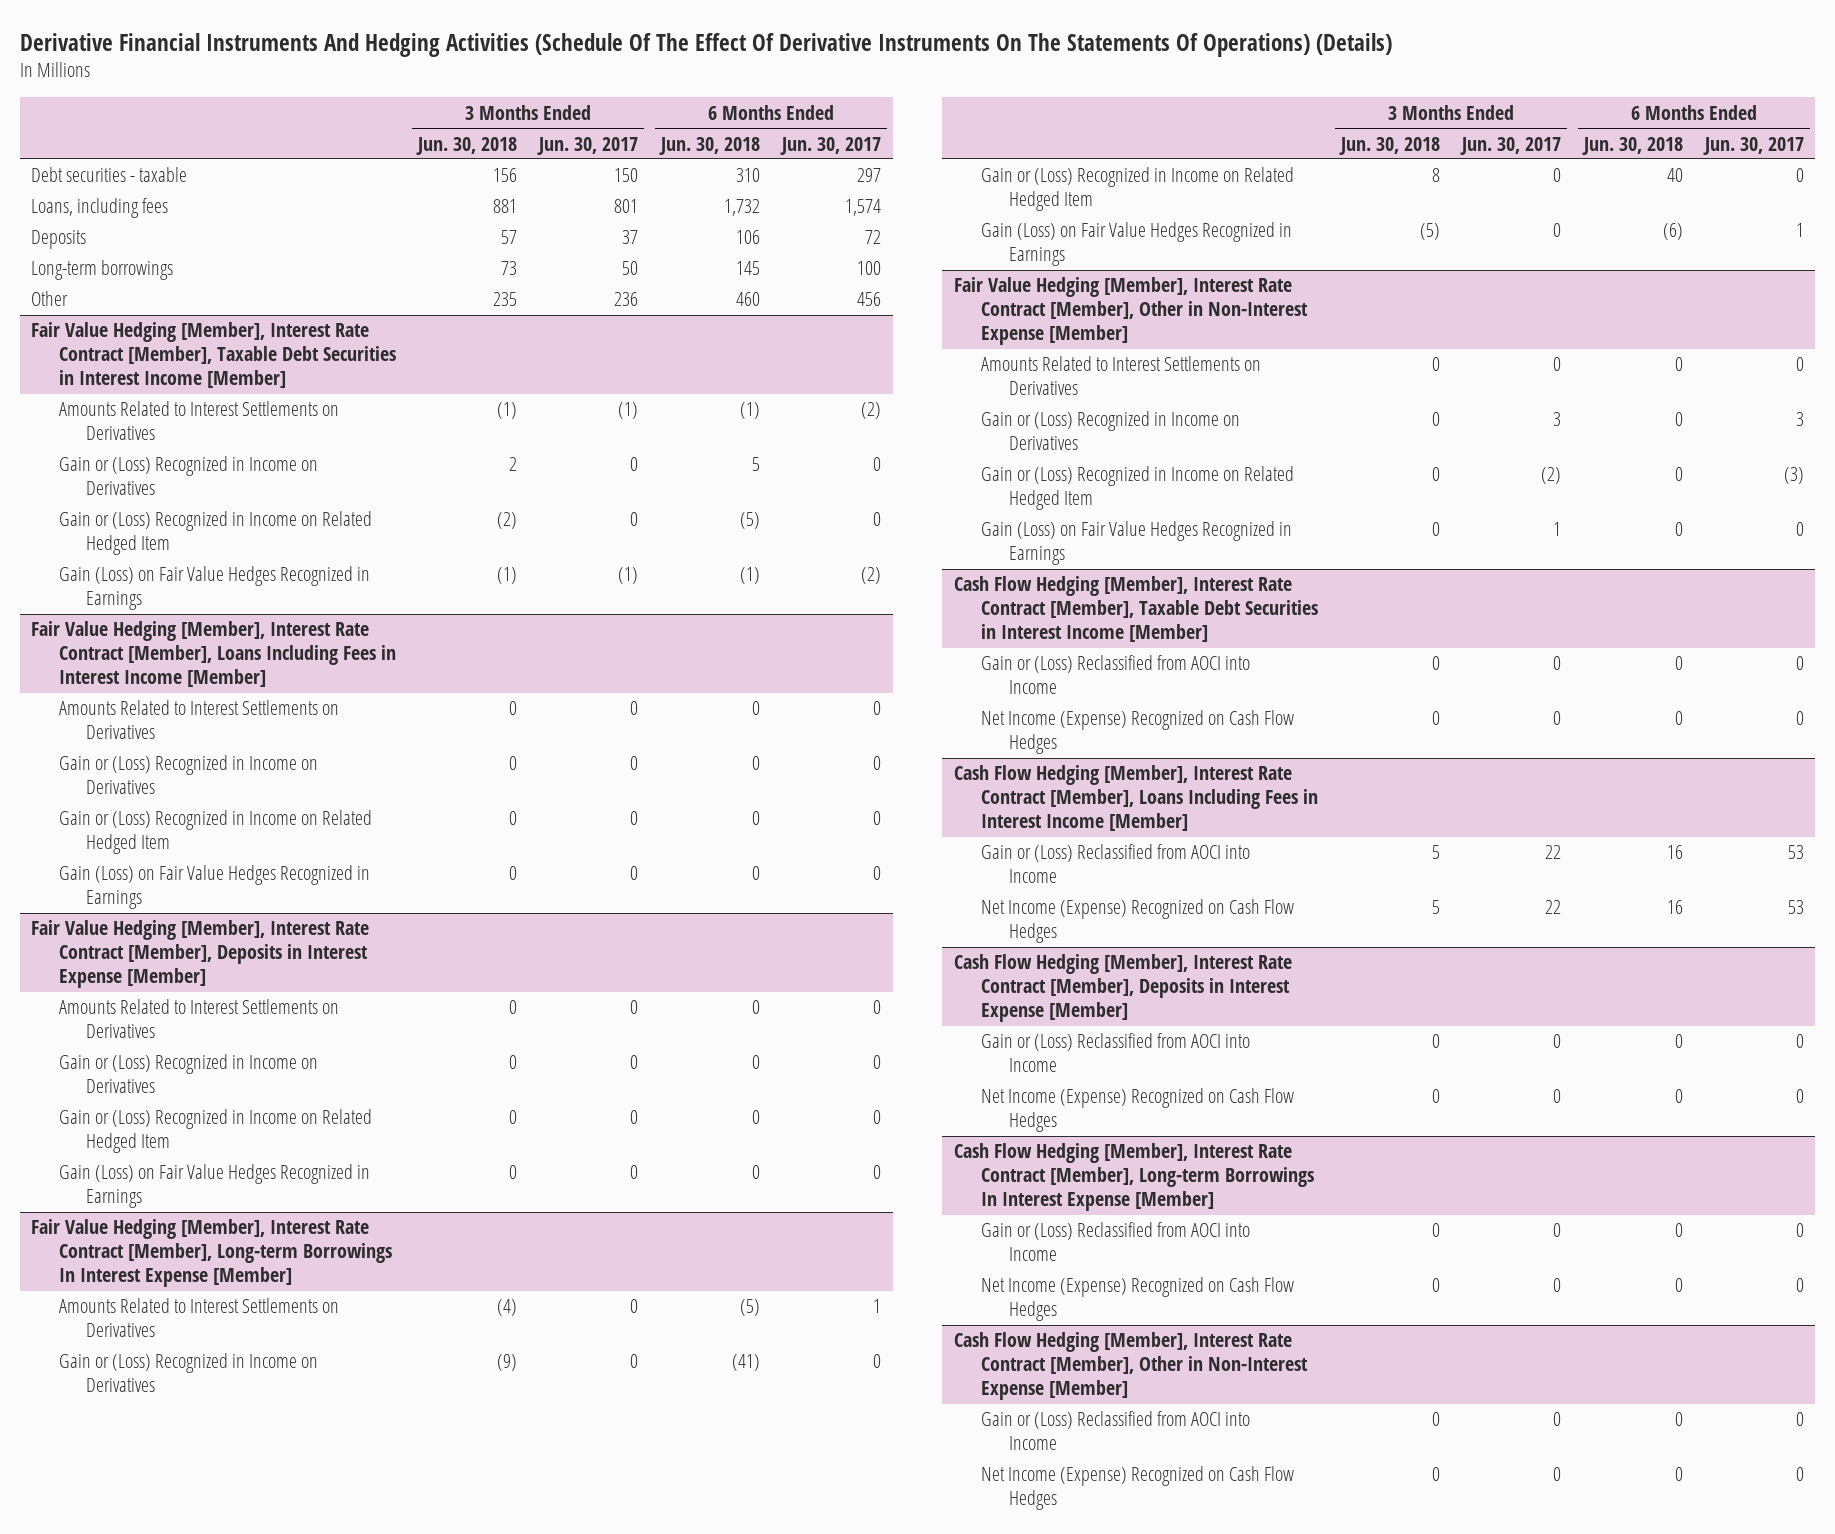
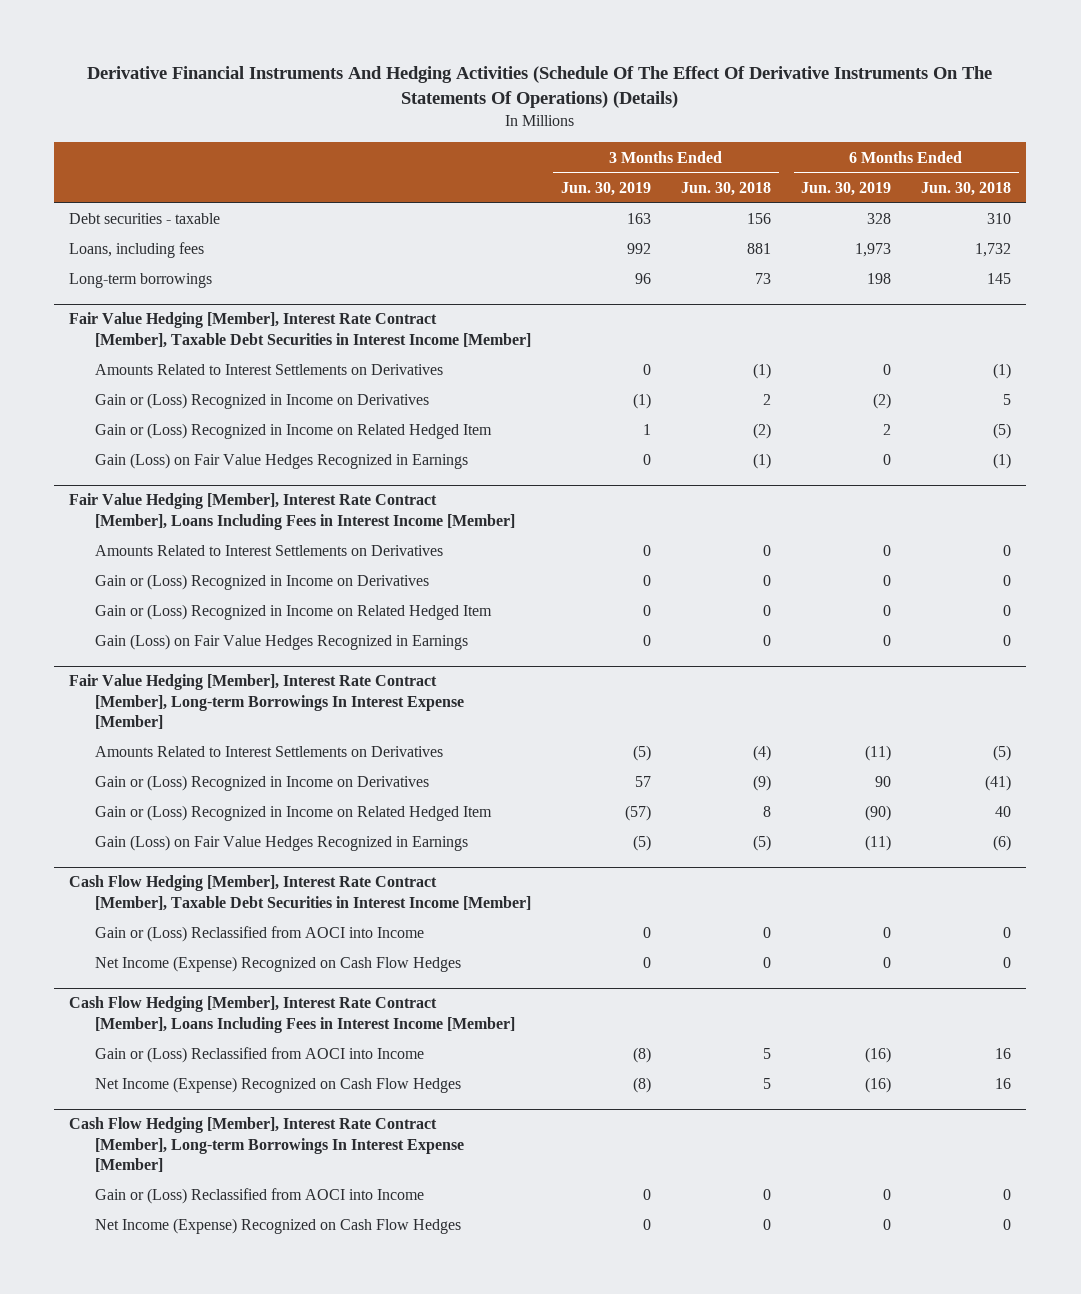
[537,136,639,155] Jun. 30, 2017 -> none
[780,136,882,155] Jun. 30, 2017 -> none
none -> [560,181,651,196] Jun. 30, 2019
none -> [801,181,892,196] Jun. 30, 2019
[30,230,86,250] Deposits -> none
[30,291,68,307] Other -> none
[30,920,369,989] Fair Value Hedging [Member], Interest Rate Contract [Member], Deposits in Interest Expense [Member] -> none
[58,999,339,1039] Amounts Related to Interest Settlements on Derivatives -> none
[58,1054,318,1094] Gain or (Loss) Recognized in Income on Derivatives -> none
[58,1109,372,1154] Gain or (Loss) Recognized in Income on Related Hedged Item -> none
[58,1164,370,1209] Gain (Loss) on Fair Value Hedges Recognized in Earnings -> none
[953,277,1309,346] Fair Value Hedging [Member], Interest Rate Contract [Member], Other in Non-Interest Expense [Member] -> none
[981,356,1262,396] Amounts Related to Interest Settlements on Derivatives -> none
[981,411,1241,451] Gain or (Loss) Recognized in Income on Derivatives -> none
[981,466,1295,511] Gain or (Loss) Recognized in Income on Related Hedged Item -> none
[981,521,1293,566] Gain (Loss) on Fair Value Hedges Recognized in Earnings -> none
[953,954,1292,1023] Cash Flow Hedging [Member], Interest Rate Contract [Member], Deposits in Interest Expense [Member] -> none
[981,1033,1251,1073] Gain or (Loss) Reclassified from AOCI into Income -> none
[981,1088,1295,1133] Net Income (Expense) Recognized on Cash Flow Hedges -> none
[953,1332,1309,1401] Cash Flow Hedging [Member], Interest Rate Contract [Member], Other in Non-Interest Expense [Member] -> none
[981,1411,1251,1451] Gain or (Loss) Reclassified from AOCI into Income -> none
[981,1466,1295,1511] Net Income (Expense) Recognized on Cash Flow Hedges -> none

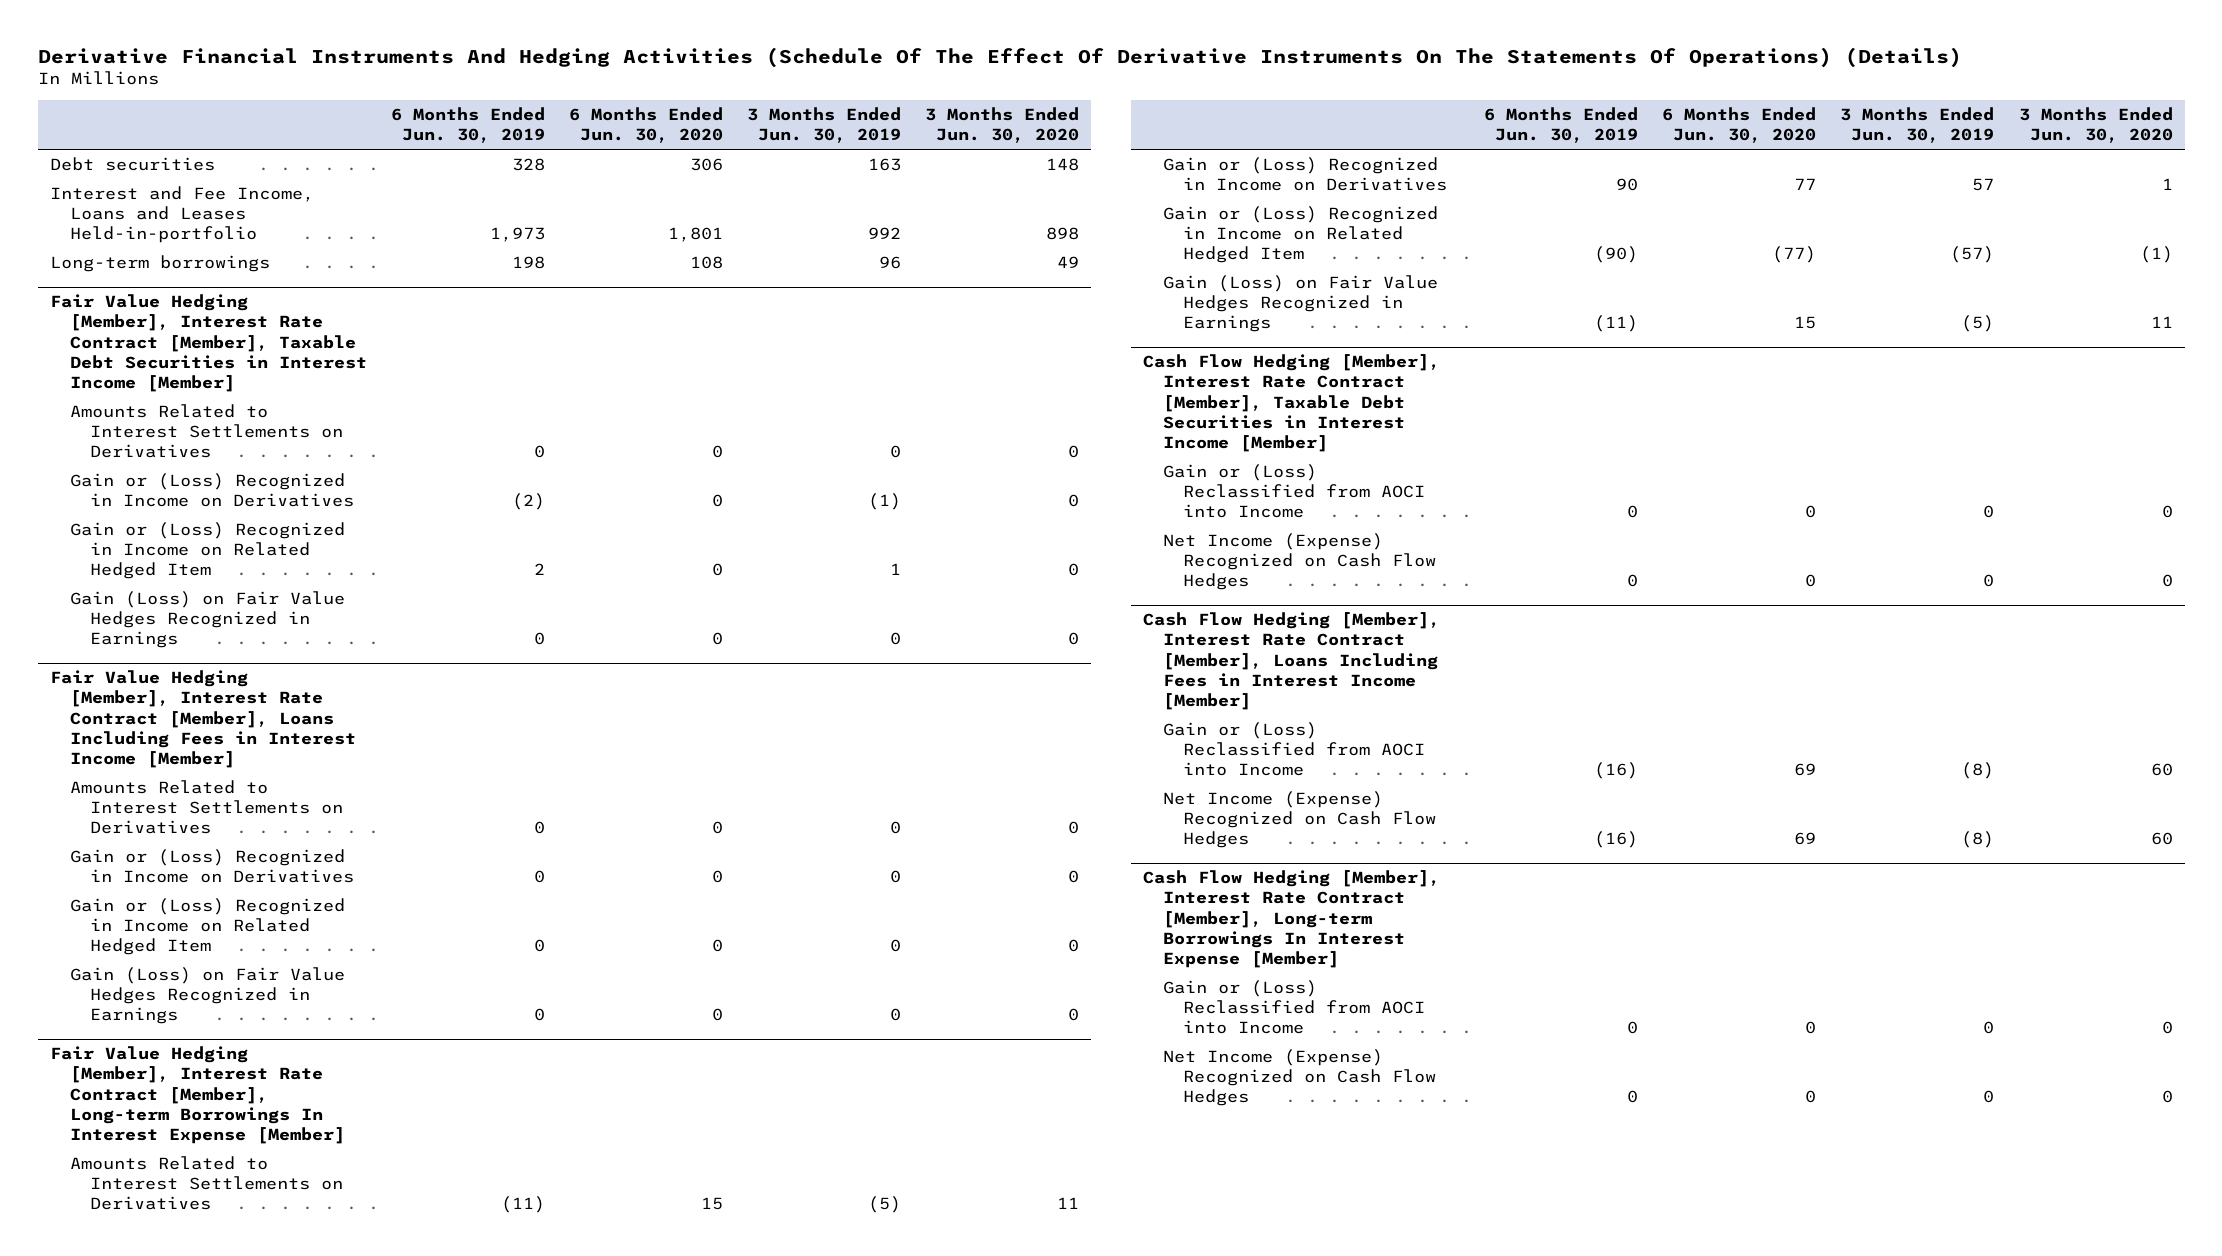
[681,181,772,196] Jun. 30, 2018 -> none
[921,181,1012,196] Jun. 30, 2018 -> none
none -> [568,107,723,144] 6 Months Ended Jun. 30, 2020
none -> [925,107,1080,144] 3 Months Ended Jun. 30, 2020
[69,213,221,225] Debt securities - taxable -> [49,157,215,172] Debt securities
[69,242,205,259] Loans, including fees -> [49,186,314,244] Interest and Fee Income, Loans and Leases Held-in-portfolio

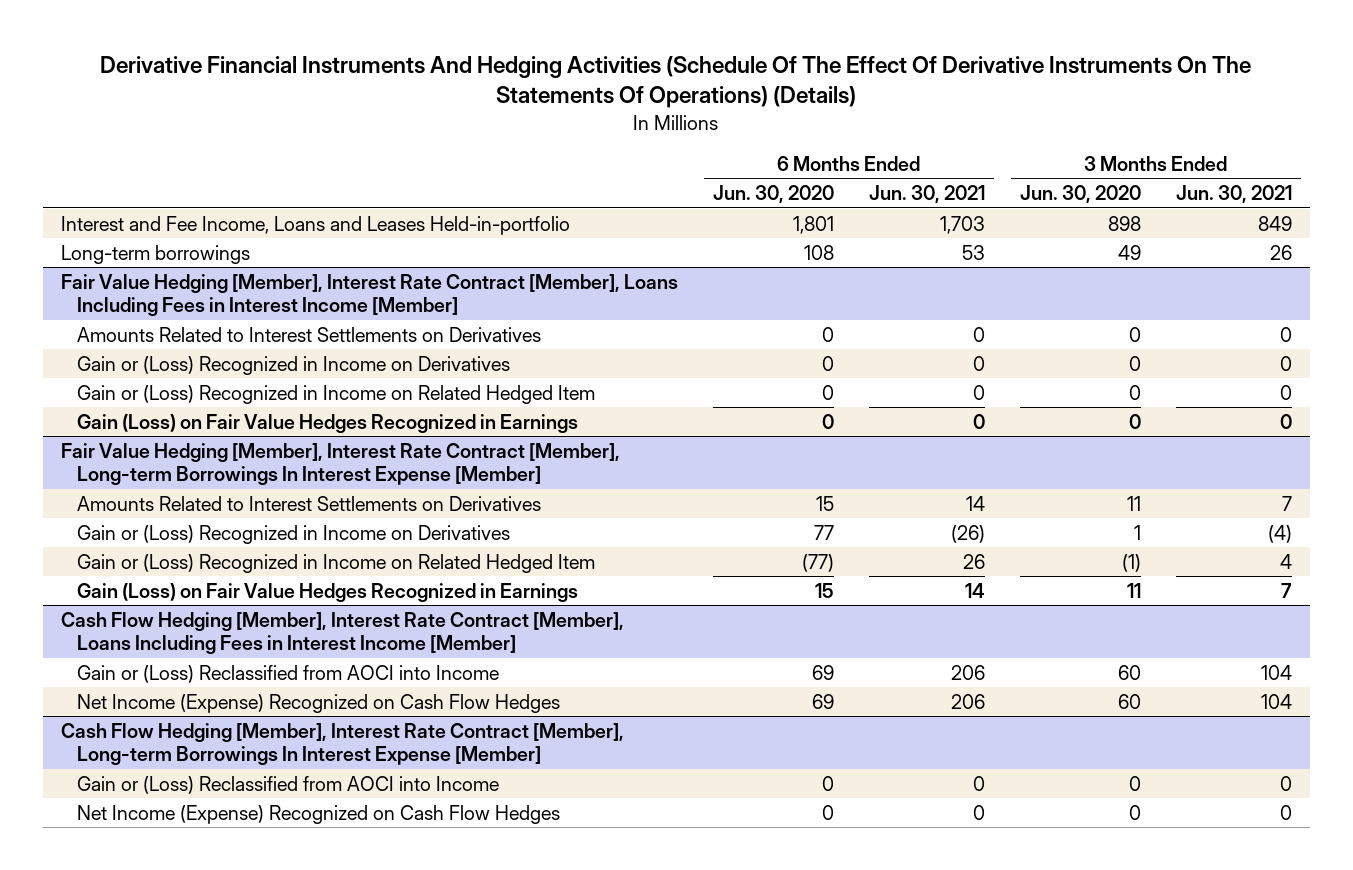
[390,107,545,144] 6 Months Ended Jun. 30, 2019 -> none
[747,107,902,144] 3 Months Ended Jun. 30, 2019 -> none
none -> [868,185,985,204] Jun. 30, 2021
none -> [1176,185,1293,204] Jun. 30, 2021
[49,157,215,172] Debt securities -> none
[49,294,367,392] Fair Value Hedging [Member], Interest Rate Contract [Member], Taxable Debt Securities in Interest Income [Member] -> none
[69,404,343,459] Amounts Related to Interest Settlements on Derivatives -> none
[69,473,354,508] Gain or (Loss) Recognized in Income on Derivatives -> none
[69,522,345,580] Gain or (Loss) Recognized in Income on Related Hedged Item -> none
[69,591,345,649] Gain (Loss) on Fair Value Hedges Recognized in Earnings -> none
[1143,354,1441,452] Cash Flow Hedging [Member], Interest Rate Contract [Member], Taxable Debt Securities in Interest Income [Member] -> none
[1163,464,1426,519] Gain or (Loss) Reclassified from AOCI into Income -> none
[1163,533,1437,591] Net Income (Expense) Recognized on Cash Flow Hedges -> none

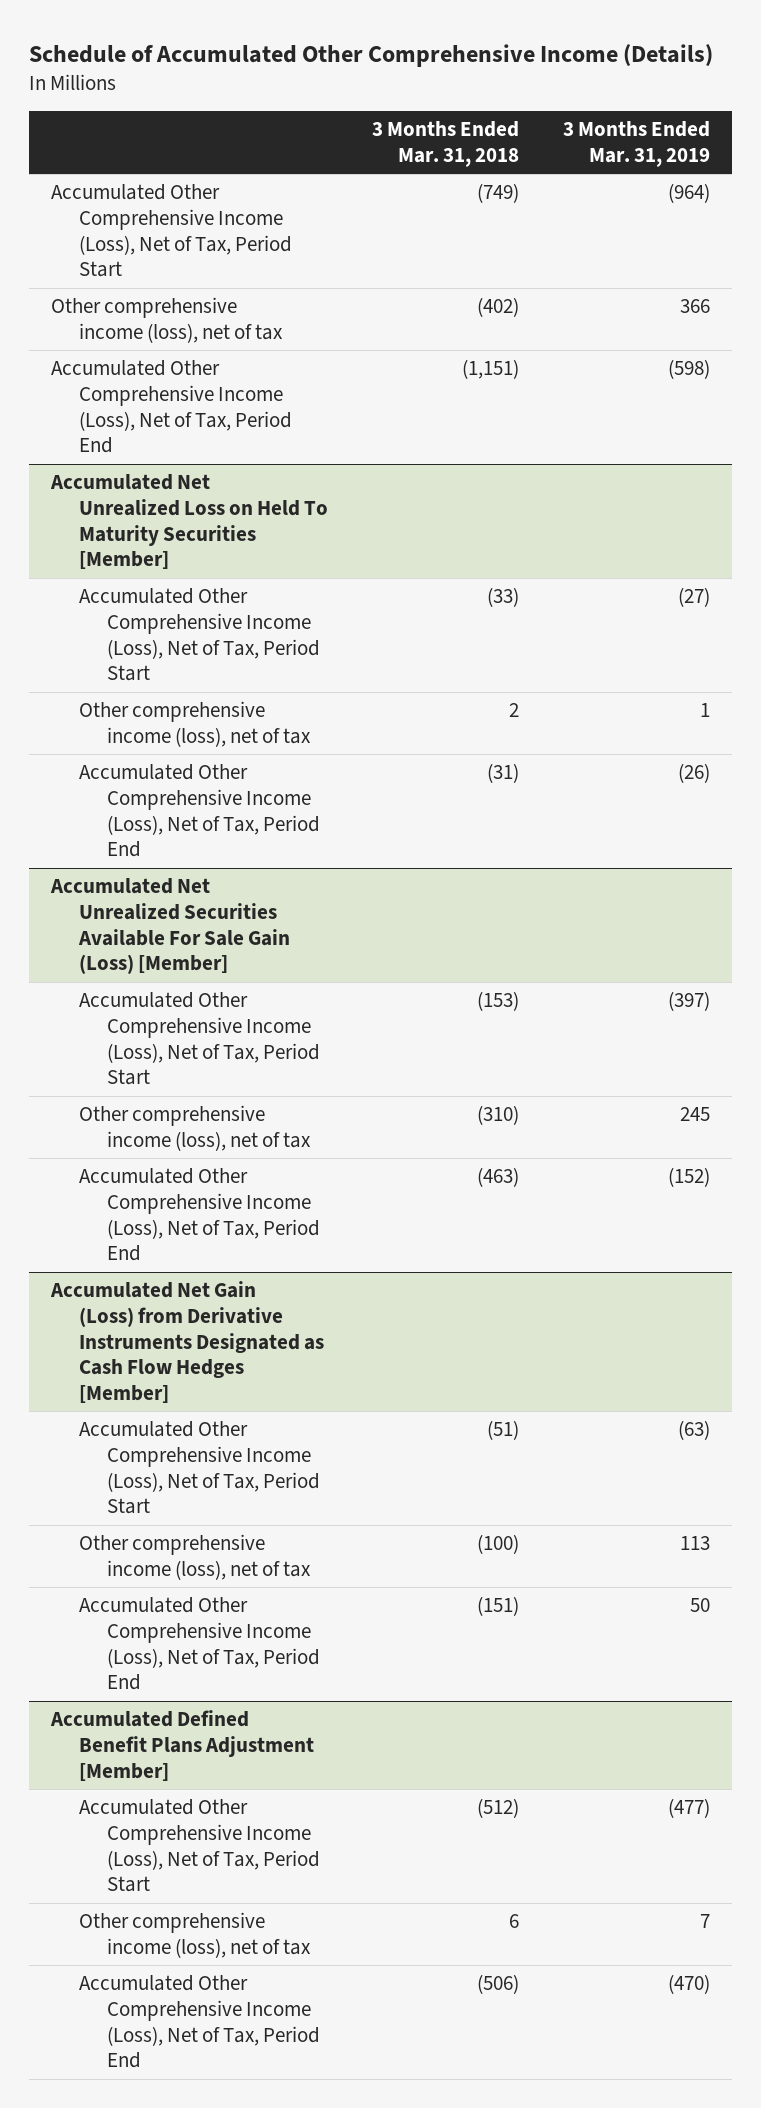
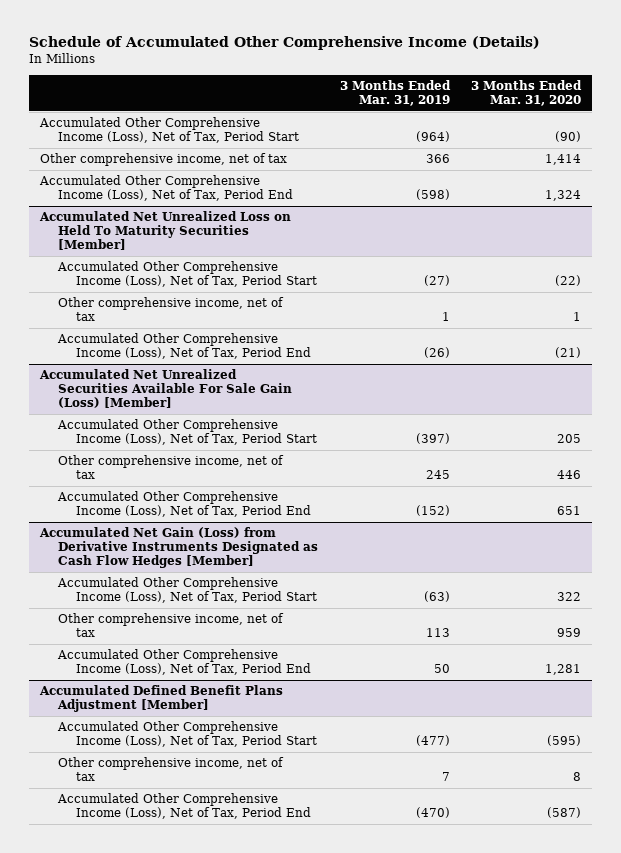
[372,121,520,167] 3 Months Ended Mar. 31, 2018 -> none
none -> [471,80,583,107] 3 Months Ended Mar. 31, 2020
[51,297,283,343] Other comprehensive income (loss), net of tax -> [40,153,288,167] Other comprehensive income, net of tax
[78,701,311,747] Other comprehensive income (loss), net of tax -> [58,297,285,322] Other comprehensive income, net of tax
[78,1105,311,1151] Other comprehensive income (loss), net of tax -> [58,455,285,480] Other comprehensive income, net of tax
[78,1534,311,1580] Other comprehensive income (loss), net of tax -> [58,613,285,638] Other comprehensive income, net of tax
[78,1912,311,1958] Other comprehensive income (loss), net of tax -> [58,757,285,782] Other comprehensive income, net of tax

